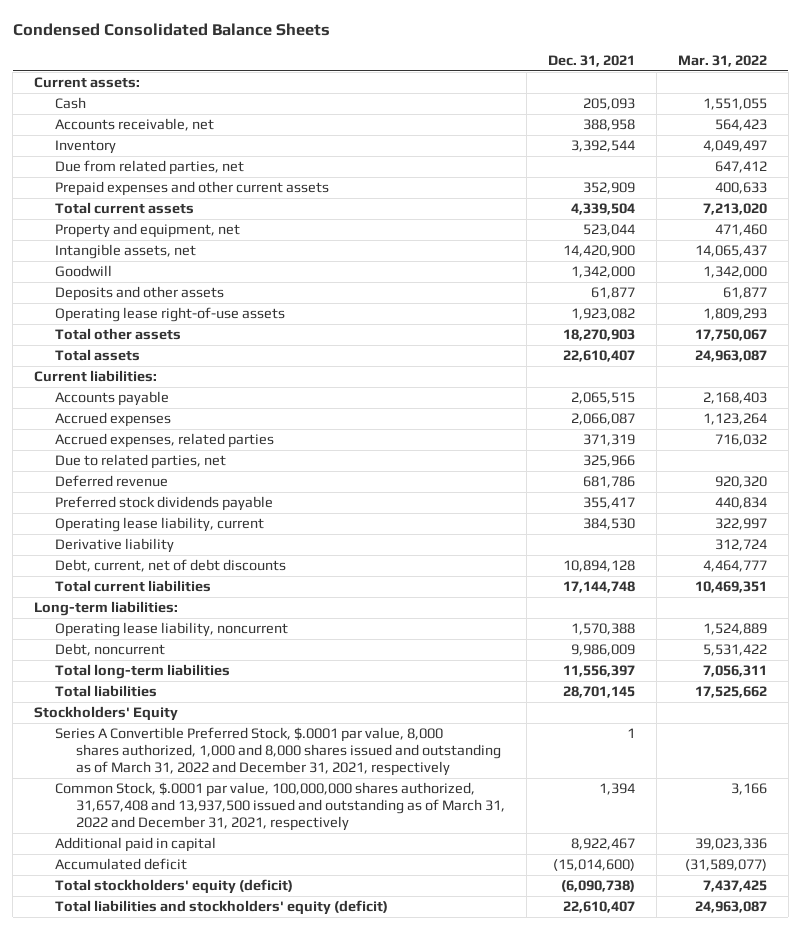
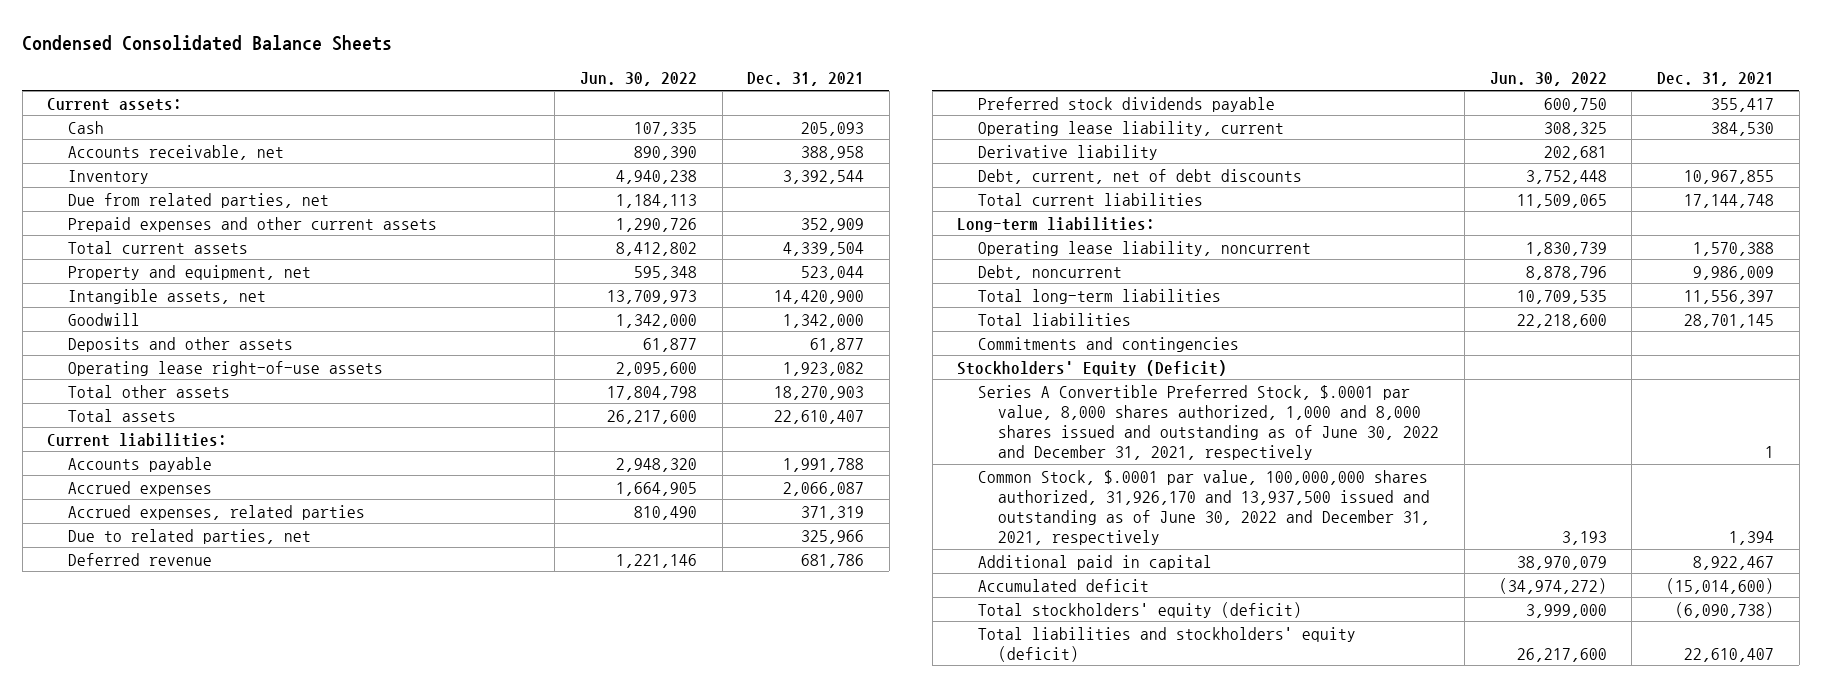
[677,54,767,67] Mar. 31, 2022 -> none
none -> [579,72,697,87] Jun. 30, 2022
[571,392,636,405] 2,065,515 -> [783,457,865,472] 1,991,788
[563,560,636,573] 10,894,128 -> [1684,169,1775,184] 10,967,855
none -> [977,336,1239,352] Commitments and contingencies
[33,706,178,722] Stockholders' Equity -> [957,359,1228,376] Stockholders' Equity (Deficit)
[55,727,502,777] Series A Convertible Preferred Stock, $.0001 par value, 8,000 shares authorized, 1,000 and 8,000 shares issued and outstanding as of March 31, 2022 and December 31, 2021, respectively -> [977,384,1440,460] Series A Convertible Preferred Stock, $.0001 par value, 8,000 shares authorized, 1,000 and 8,000 shares issued and outstanding as of June 30, 2022 and December 31, 2021, respectively
[55,782,506,832] Common Stock, $.0001 par value, 100,000,000 shares authorized, 31,657,408 and 13,937,500 issued and outstanding as of March 31, 2022 and December 31, 2021, respectively -> [977,469,1431,545] Common Stock, $.0001 par value, 100,000,000 shares authorized, 31,926,170 and 13,937,500 issued and outstanding as of June 30, 2022 and December 31, 2021, respectively

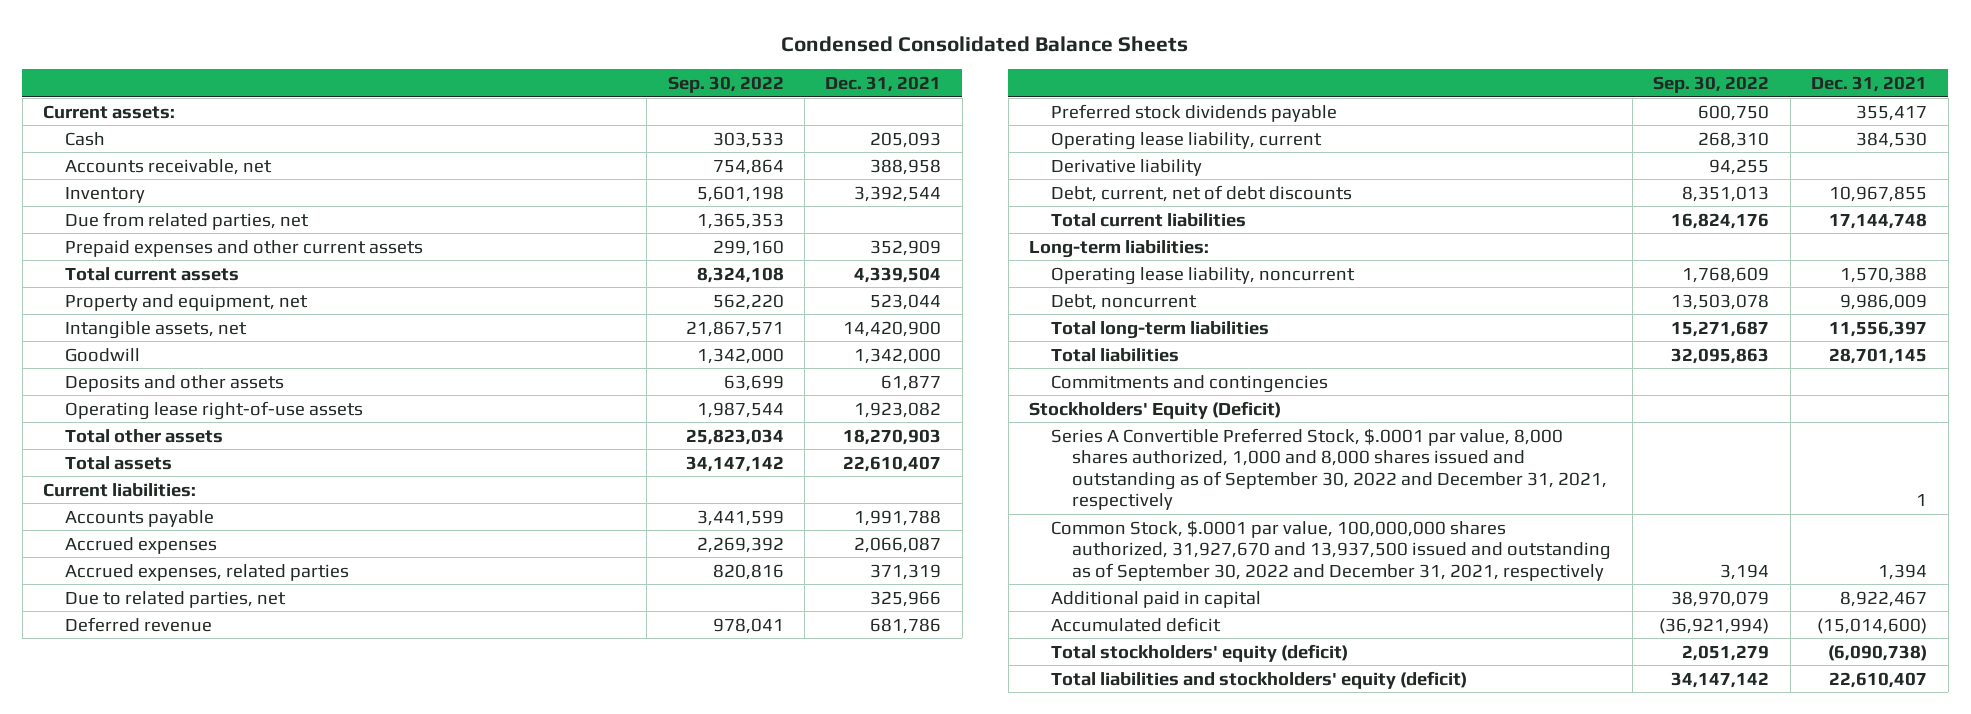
[579,72,697,87] Jun. 30, 2022 -> none
none -> [667,75,784,93] Sep. 30, 2022
[977,384,1440,460] Series A Convertible Preferred Stock, $.0001 par value, 8,000 shares authorized, 1,000 and 8,000 shares issued and outstanding as of June 30, 2022 and December 31, 2021, respectively -> [1050,427,1608,511] Series A Convertible Preferred Stock, $.0001 par value, 8,000 shares authorized, 1,000 and 8,000 shares issued and outstanding as of September 30, 2022 and December 31, 2021, respectively
[977,469,1431,545] Common Stock, $.0001 par value, 100,000,000 shares authorized, 31,926,170 and 13,937,500 issued and outstanding as of June 30, 2022 and December 31, 2021, respectively -> [1050,519,1612,581] Common Stock, $.0001 par value, 100,000,000 shares authorized, 31,927,670 and 13,937,500 issued and outstanding as of September 30, 2022 and December 31, 2021, respectively

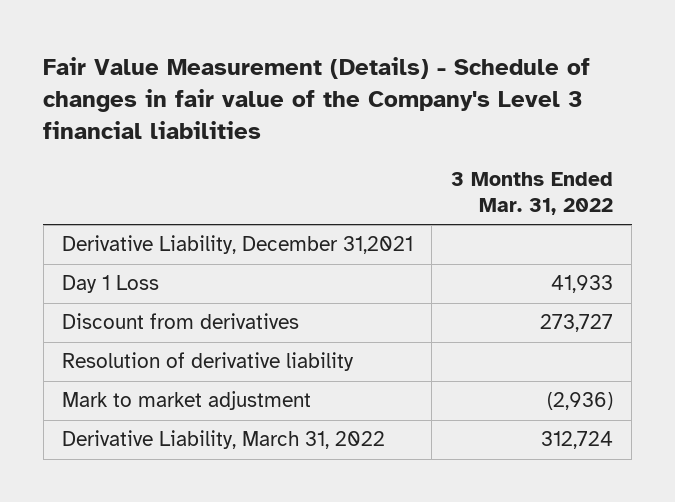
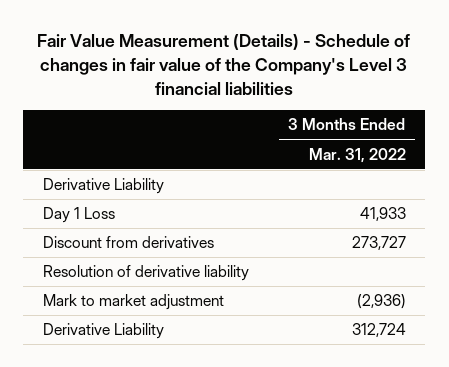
[61,235,413,255] Derivative Liability, December 31,2021 -> [43,178,165,195] Derivative Liability
[61,430,385,450] Derivative Liability, March 31, 2022 -> [43,323,165,340] Derivative Liability

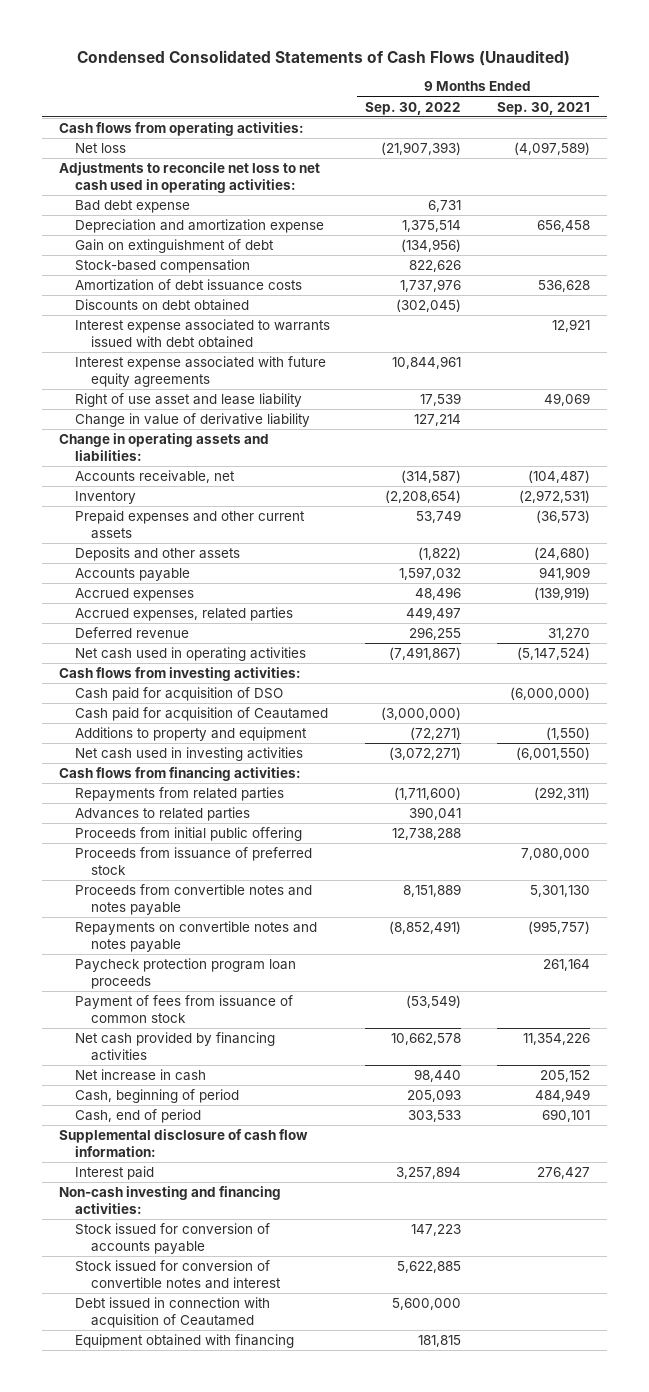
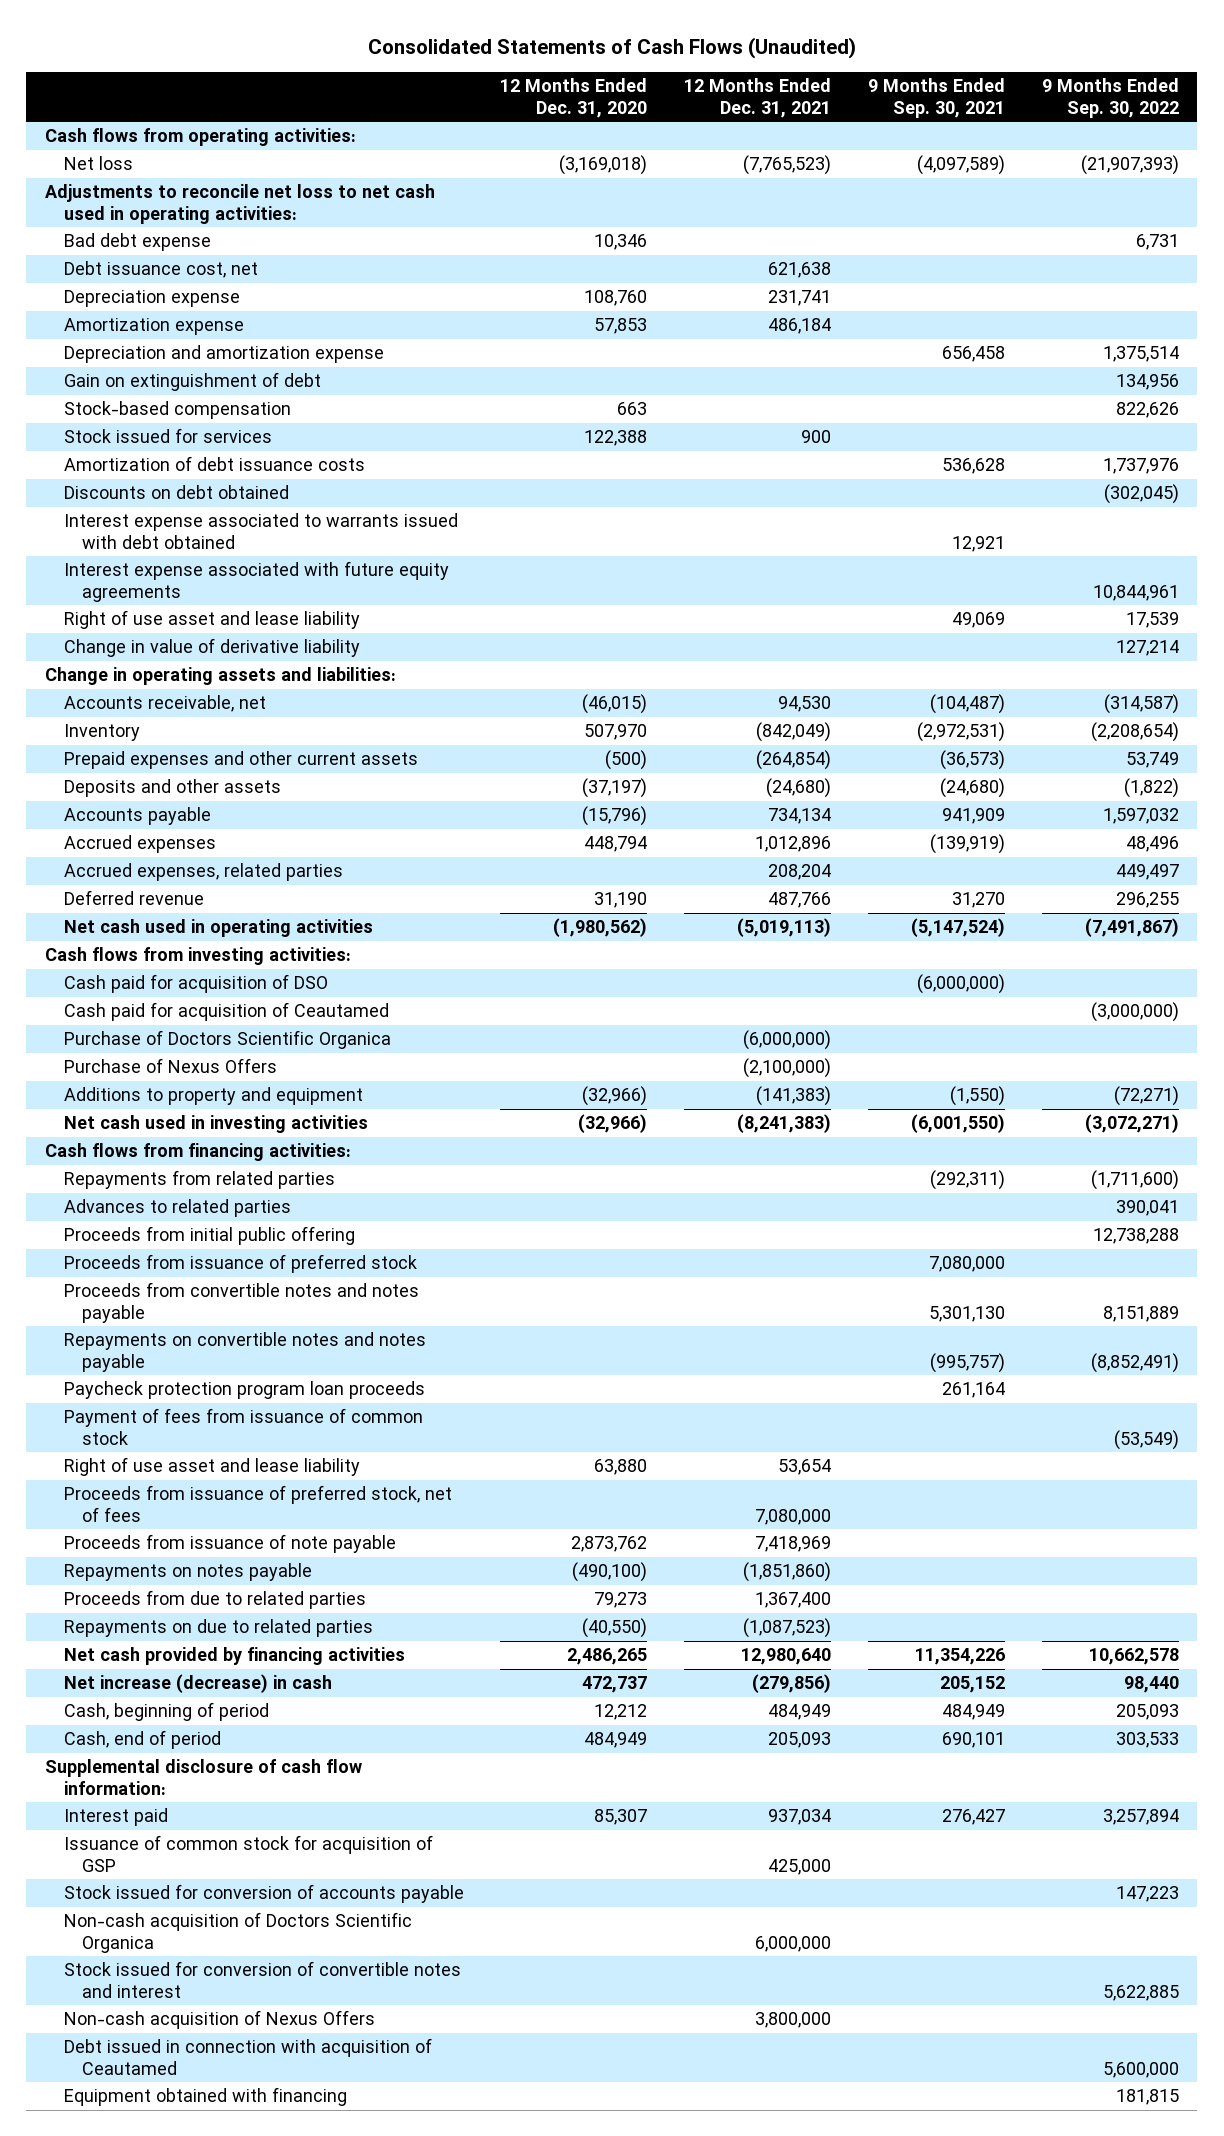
[77,49,571,66] Condensed Consolidated Statements of Cash Flows (Unaudited) -> [367,37,856,60] Consolidated Statements of Cash Flows (Unaudited)
none -> [500,78,648,118] 12 Months Ended Dec. 31, 2020
none -> [684,78,832,118] 12 Months Ended Dec. 31, 2021
none -> [63,261,258,279] Debt issuance cost, net
none -> [63,290,240,308] Depreciation expense
none -> [63,318,244,336] Amortization expense
[401,239,462,253] (134,956) -> [1115,374,1179,391] 134,956
none -> [63,428,272,444] Stock issued for services
none -> [63,1030,391,1050] Purchase of Doctors Scientific Organica
none -> [63,1058,277,1074] Purchase of Nexus Offers
none -> [63,1457,360,1477] Right of use asset and lease liability
none -> [63,1485,452,1522] Proceeds from issuance of preferred stock, net of fees
none -> [63,1534,396,1554] Proceeds from issuance of note payable
none -> [63,1563,312,1582] Repayments on notes payable
none -> [63,1590,366,1610] Proceeds from due to related parties
none -> [63,1619,373,1638] Repayments on due to related parties
[74,1069,206,1082] Net increase in cash -> [63,1674,332,1694] Net increase (decrease) in cash
[59,1186,282,1215] Non-cash investing and financing activities: -> none
none -> [63,1835,433,1872] Issuance of common stock for acquisition of GSP
none -> [63,1912,412,1953] Non-cash acquisition of Doctors Scientific Organica
none -> [63,2010,375,2030] Non-cash acquisition of Nexus Offers

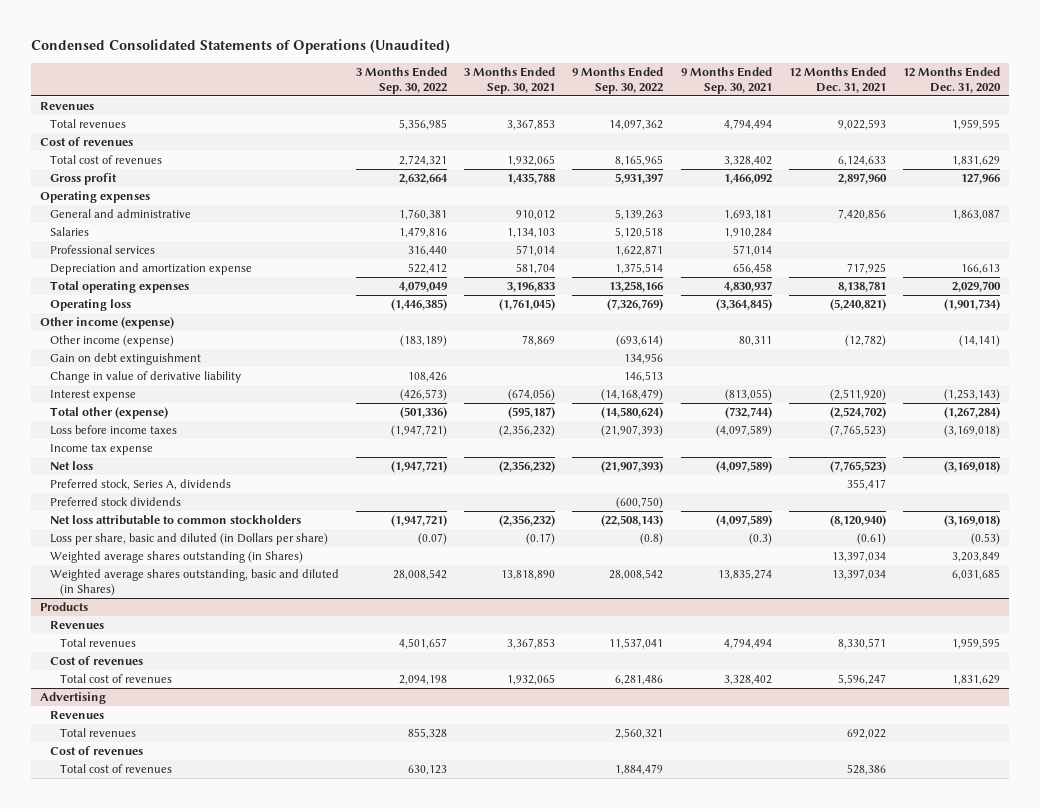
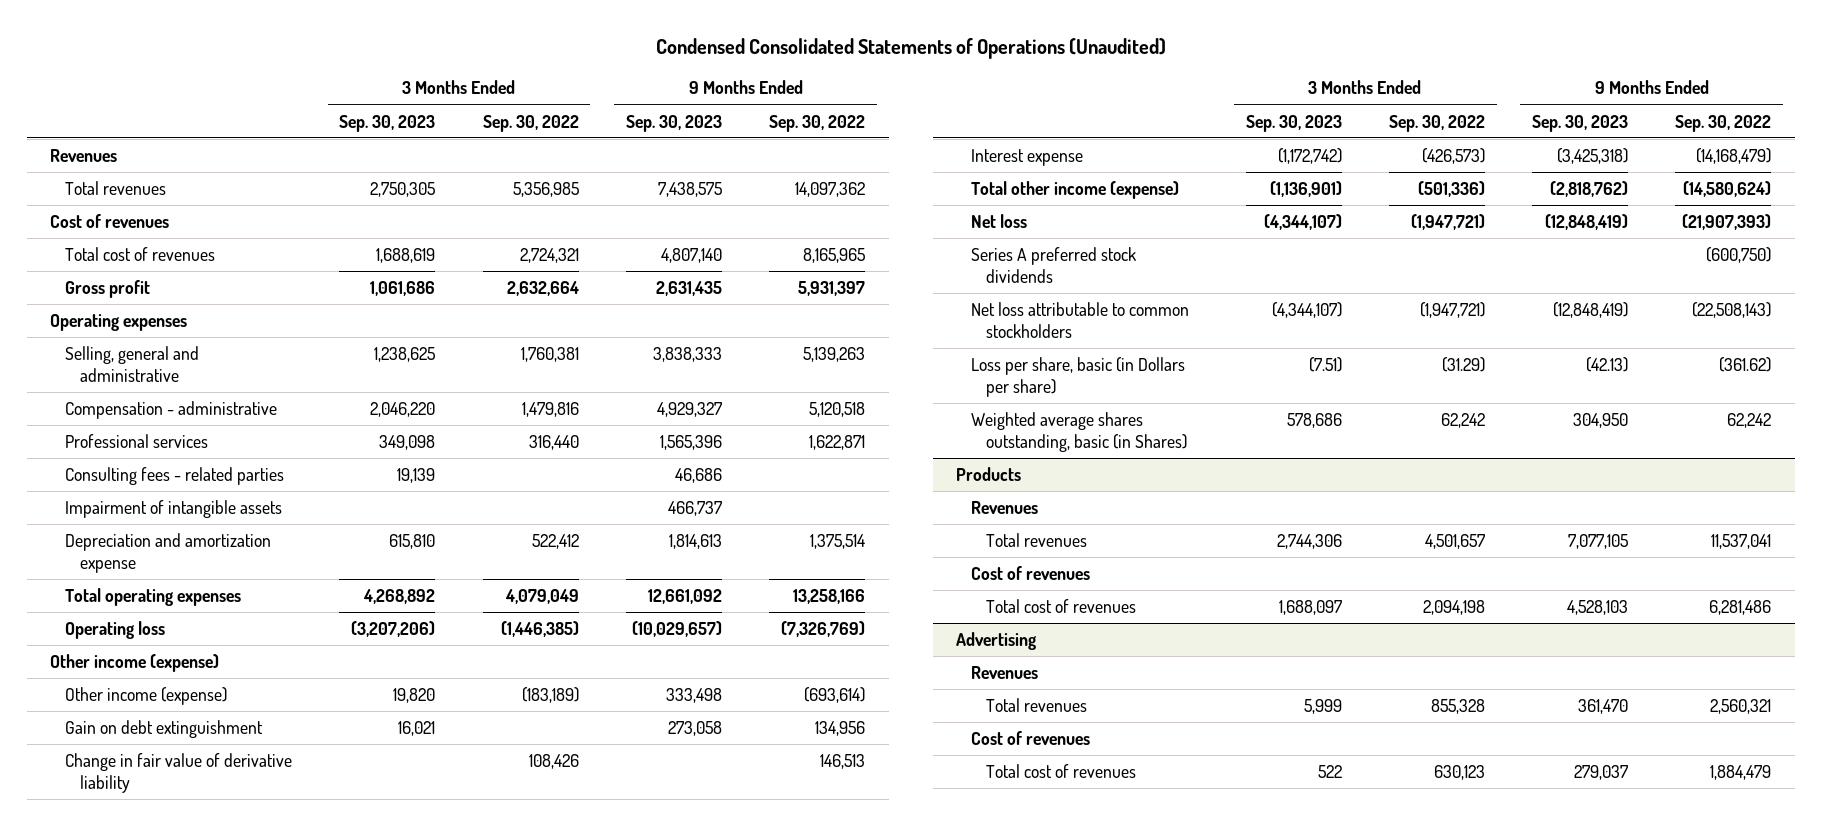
[464,66,556,94] 3 Months Ended Sep. 30, 2021 -> none
[680,66,772,94] 9 Months Ended Sep. 30, 2021 -> none
[788,66,886,93] 12 Months Ended Dec. 31, 2021 -> none
[903,66,1002,93] 12 Months Ended Dec. 31, 2020 -> none
none -> [339,114,436,132] Sep. 30, 2023
none -> [625,114,722,132] Sep. 30, 2023
[49,209,191,219] General and administrative -> [65,346,200,383] Selling, general and administrative
[49,227,89,237] Salaries -> [65,401,278,420] Compensation - administrative
none -> [65,467,285,486] Consulting fees - related parties
none -> [65,500,283,519] Impairment of intangible assets
[49,371,241,384] Change in value of derivative liability -> [65,753,293,794] Change in fair value of derivative liability
[49,425,177,436] Loss before income taxes -> none
[49,444,153,456] Income tax expense -> none
[49,407,168,420] Total other (expense) -> [971,181,1180,200] Total other income (expense)
[49,479,231,491] Preferred stock, Series A, dividends -> none
[49,497,181,507] Preferred stock dividends -> [971,247,1137,284] Series A preferred stock dividends
[49,551,303,564] Weighted average shares outstanding (in Shares) -> none
[49,533,328,546] Loss per share, basic and diluted (in Dollars per share) -> [971,357,1186,398] Loss per share, basic (in Dollars per share)
[417,533,447,546] (0.07) -> [1441,357,1485,373] (31.29)
[640,533,664,546] (0.8) -> [1719,357,1772,373] (361.62)
[49,569,339,596] Weighted average shares outstanding, basic and diluted (in Shares) -> [971,412,1188,453] Weighted average shares outstanding, basic (in Shares)
[392,569,447,581] 28,008,542 -> [1440,413,1485,429] 62,242
[609,569,664,581] 28,008,542 -> [1727,413,1772,429] 62,242

